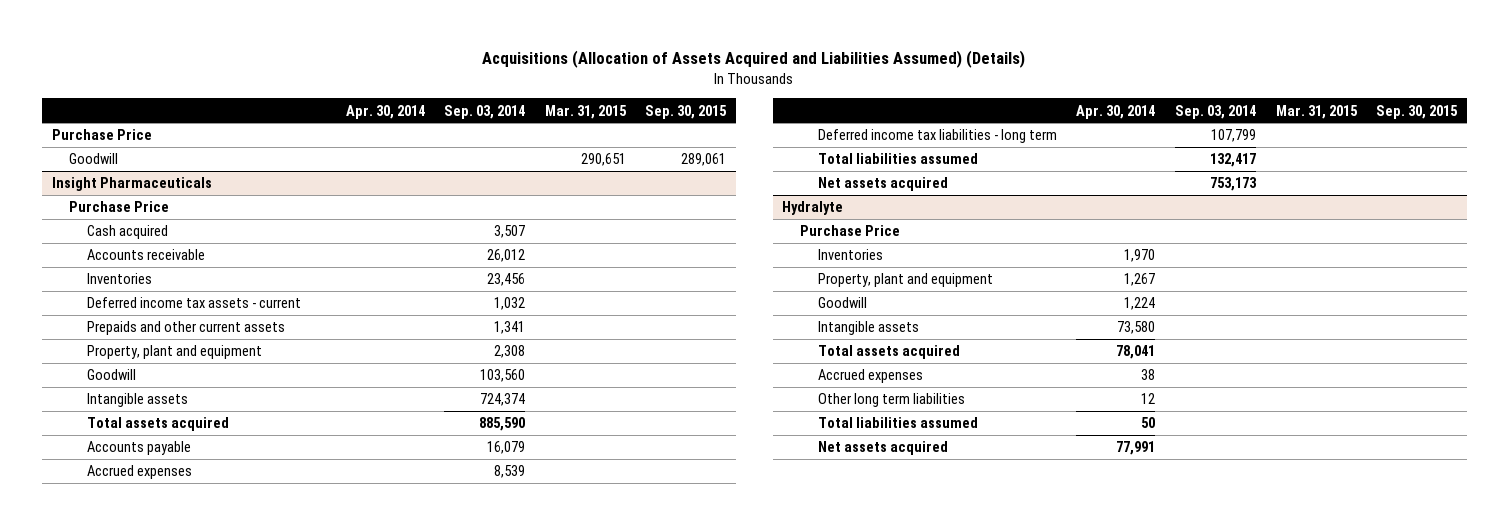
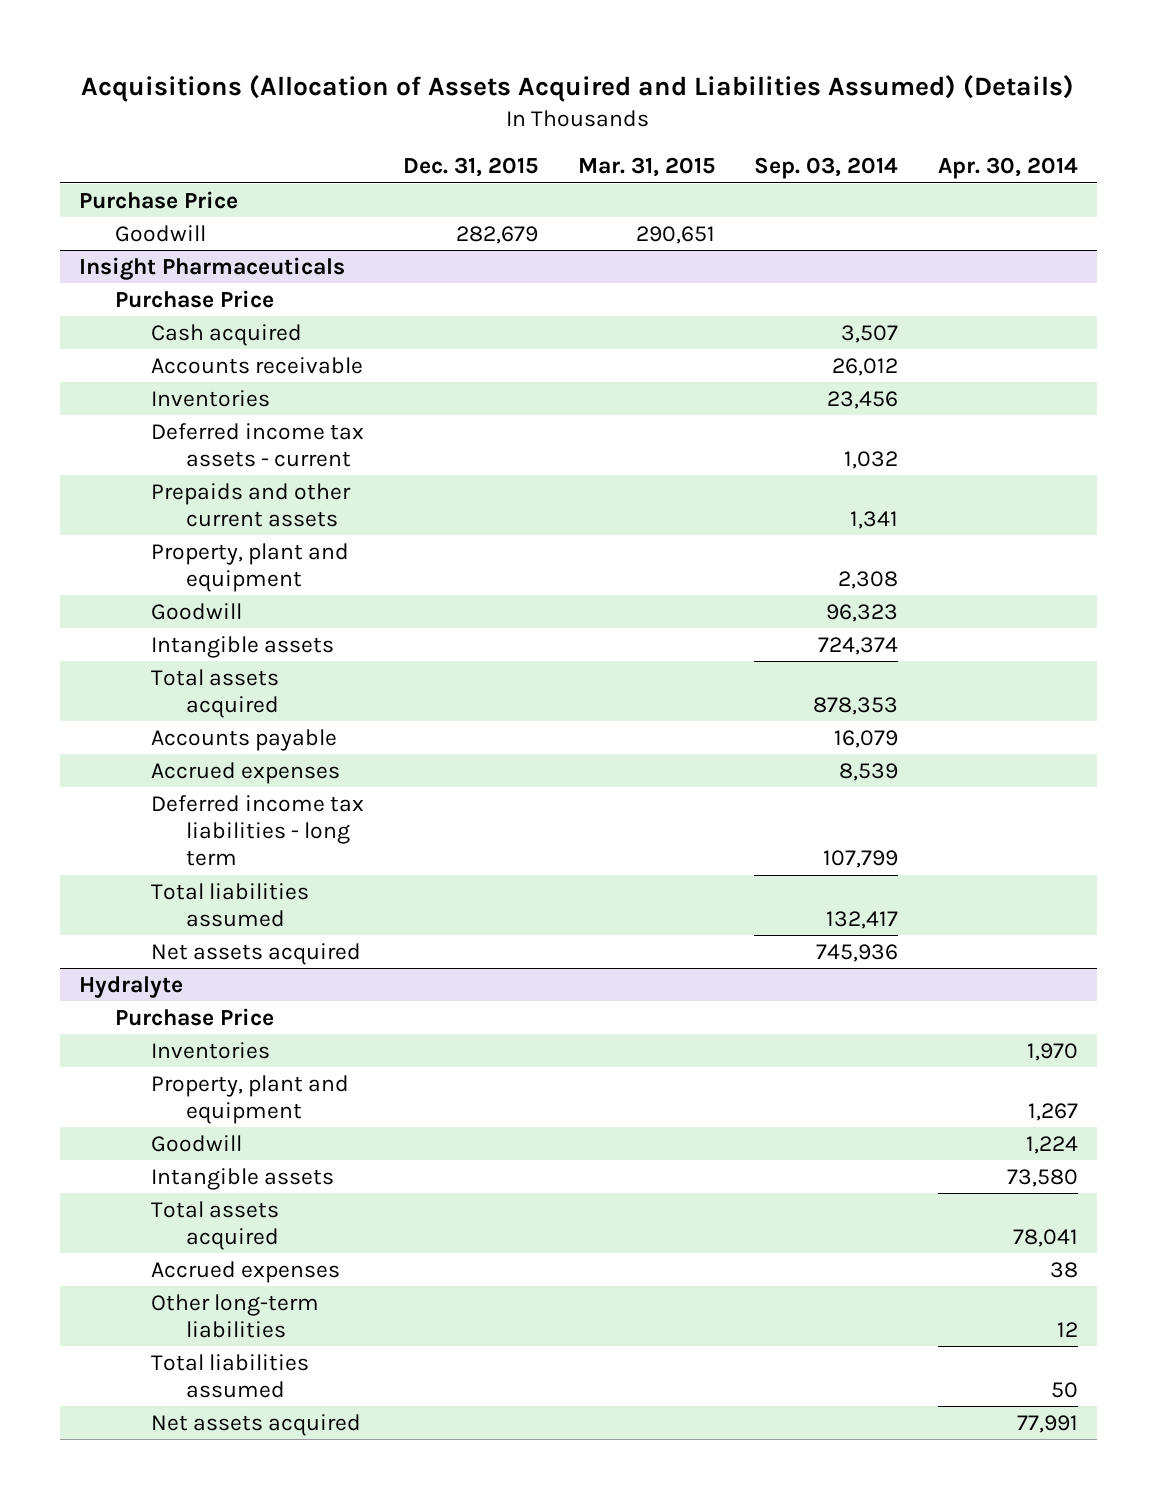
[645,104,728,119] Sep. 30, 2015 -> none
none -> [403,157,539,178] Dec. 31, 2015
[480,369,526,383] 103,560 -> [826,603,899,622] 96,323
[479,417,526,432] 885,590 -> [813,697,899,716] 878,353
[1210,177,1258,192] 753,173 -> [816,943,899,962] 745,936
[817,393,965,408] Other long term liabilities -> [150,1293,319,1339] Other long-term liabilities

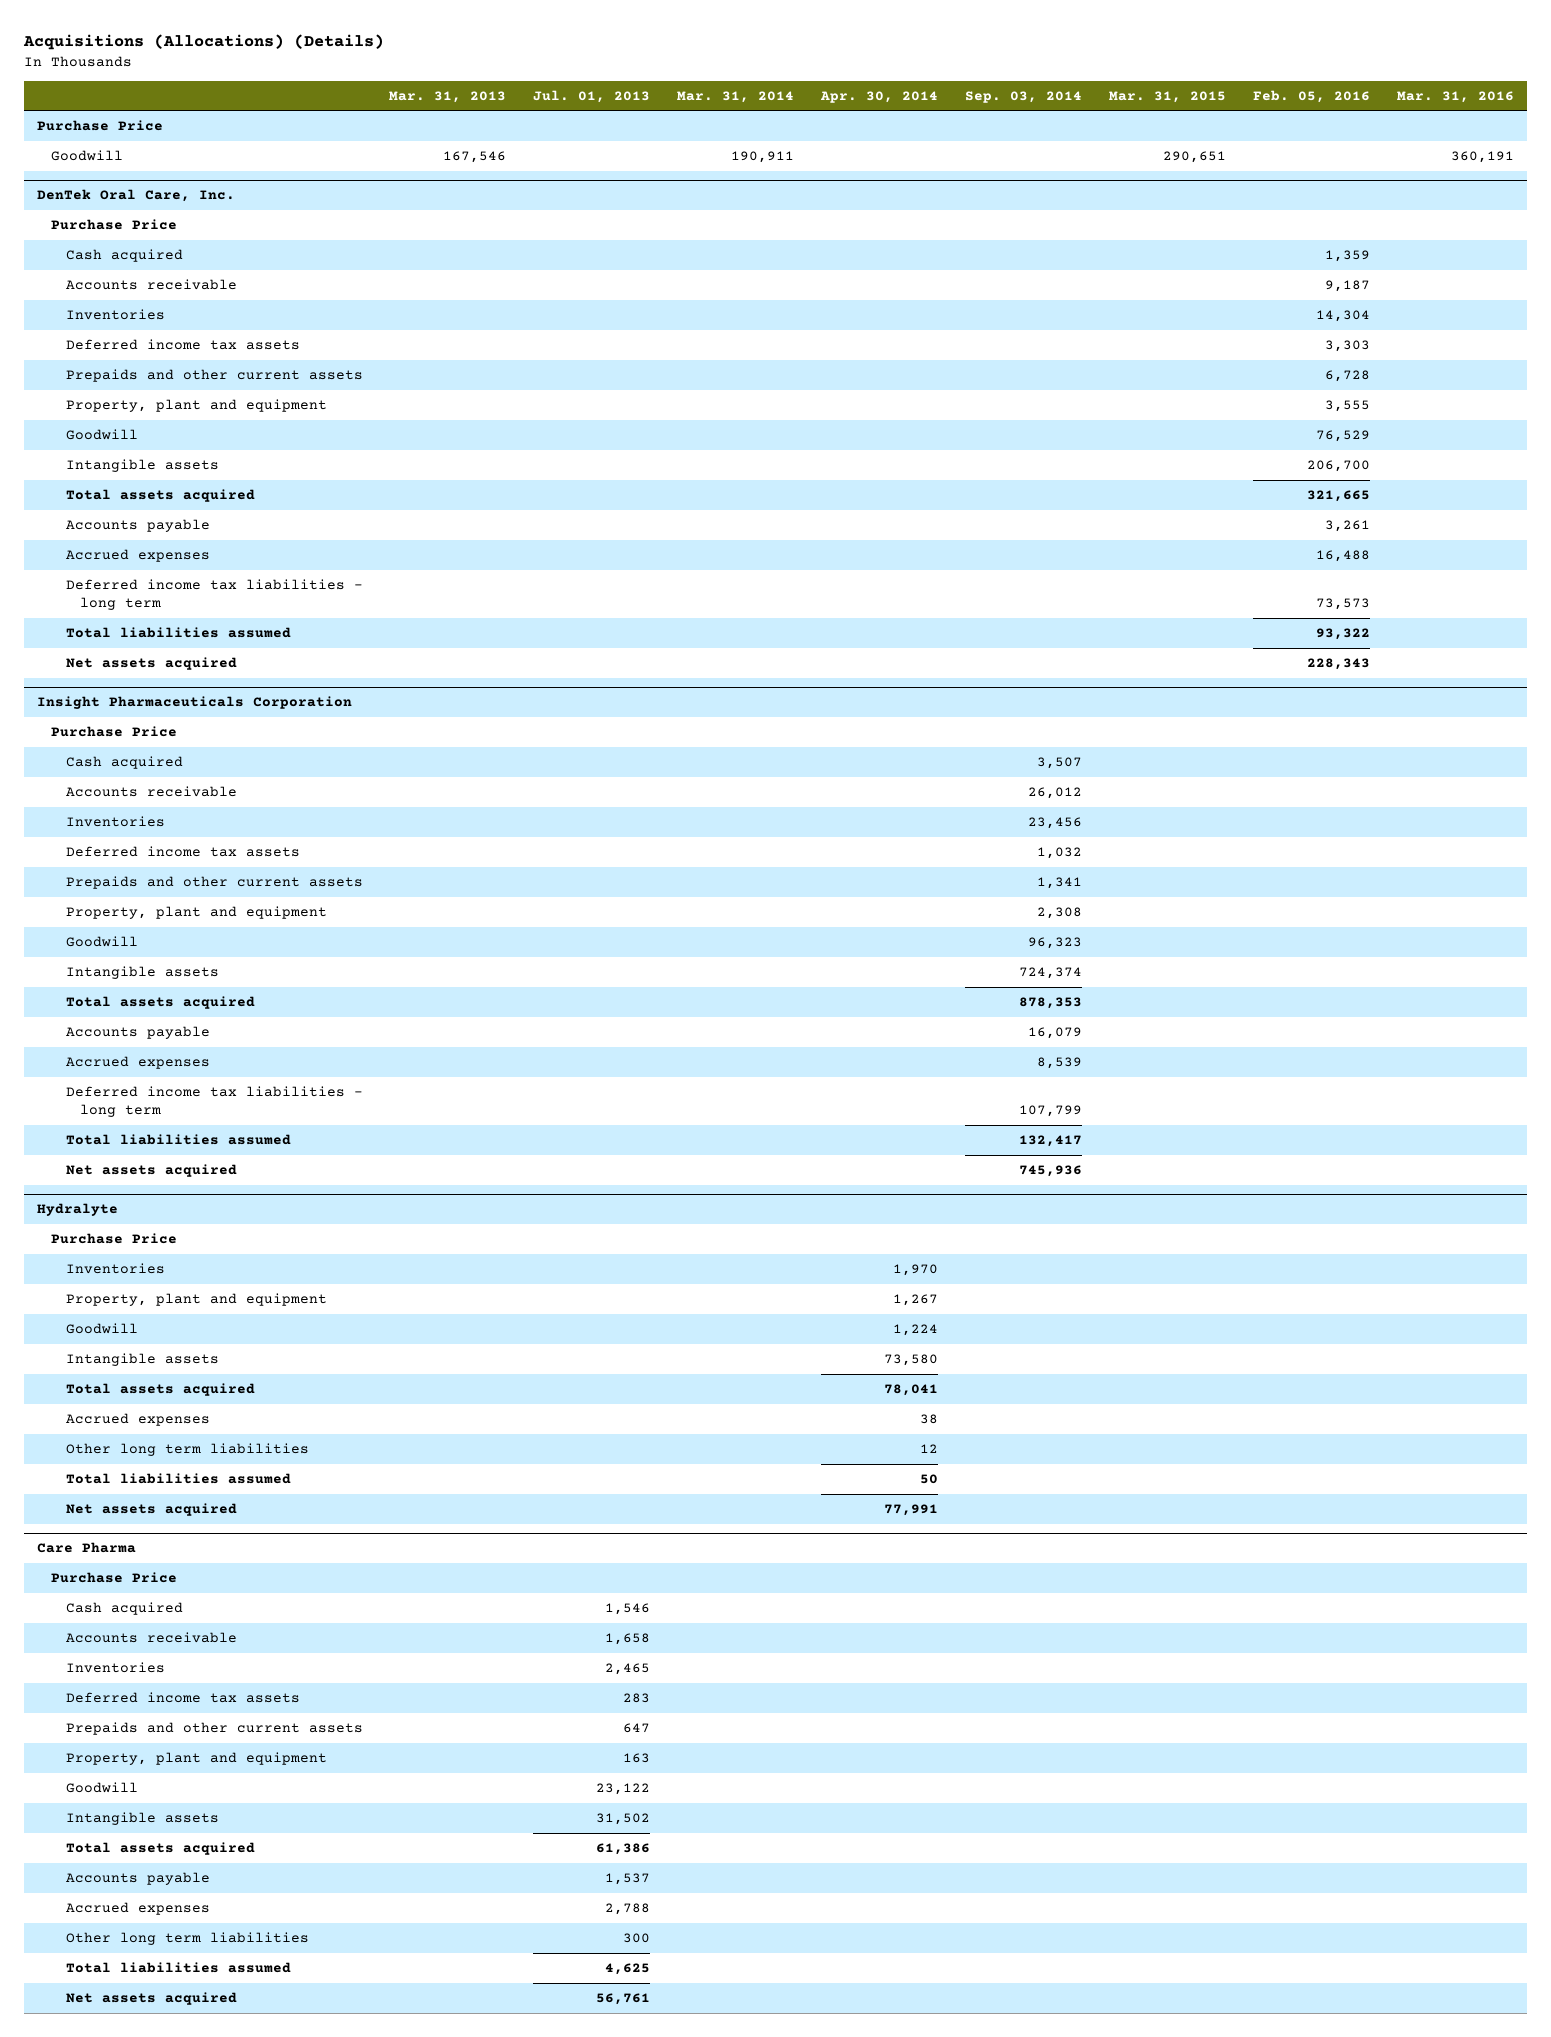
[81,75,1075,103] Acquisitions (Allocation of Assets Acquired and Liabilities Assumed) (Details) -> [22,34,384,51] Acquisitions (Allocations) (Details)
[403,157,539,178] Dec. 31, 2015 -> none
none -> [389,90,507,103] Mar. 31, 2013
none -> [533,89,651,103] Jul. 01, 2013
none -> [677,90,795,103] Mar. 31, 2014
none -> [1252,89,1370,103] Feb. 05, 2016
none -> [1396,90,1514,103] Mar. 31, 2016
none -> [37,189,236,203] DenTek Oral Care, Inc.
none -> [51,218,178,230] Purchase Price
none -> [65,248,183,262] Cash acquired
none -> [65,278,237,290] Accounts receivable
none -> [65,308,165,320] Inventories
none -> [65,338,300,350] Deferred income tax assets
none -> [65,368,363,382] Prepaids and other current assets
none -> [65,398,327,412] Property, plant and equipment
none -> [65,428,138,440] Goodwill
none -> [65,458,219,472] Intangible assets
none -> [65,488,255,502] Total assets acquired
none -> [65,518,210,532] Accounts payable
none -> [65,548,210,562] Accrued expenses
none -> [65,578,363,611] Deferred income tax liabilities - long term
none -> [65,626,291,638] Total liabilities assumed
none -> [65,656,237,670] Net assets acquired
[79,256,346,280] Insight Pharmaceuticals -> [37,696,353,710] Insight Pharmaceuticals Corporation
[150,422,364,468] Deferred income tax assets - current -> [65,845,300,857] Deferred income tax assets
[150,1293,319,1339] Other long-term liabilities -> [65,1442,309,1456] Other long term liabilities
none -> [37,1542,137,1554] Care Pharma
none -> [51,1571,178,1583] Purchase Price
none -> [65,1601,183,1615] Cash acquired
none -> [65,1631,237,1643] Accounts receivable
none -> [65,1661,165,1673] Inventories
none -> [65,1691,300,1703] Deferred income tax assets
none -> [65,1721,363,1735] Prepaids and other current assets
none -> [65,1751,327,1765] Property, plant and equipment
none -> [65,1781,138,1793] Goodwill
none -> [65,1811,219,1825] Intangible assets
none -> [65,1841,255,1855] Total assets acquired
none -> [65,1871,210,1885] Accounts payable
none -> [65,1901,210,1915] Accrued expenses
none -> [65,1931,309,1945] Other long term liabilities
none -> [65,1961,291,1973] Total liabilities assumed
none -> [65,1991,237,2005] Net assets acquired

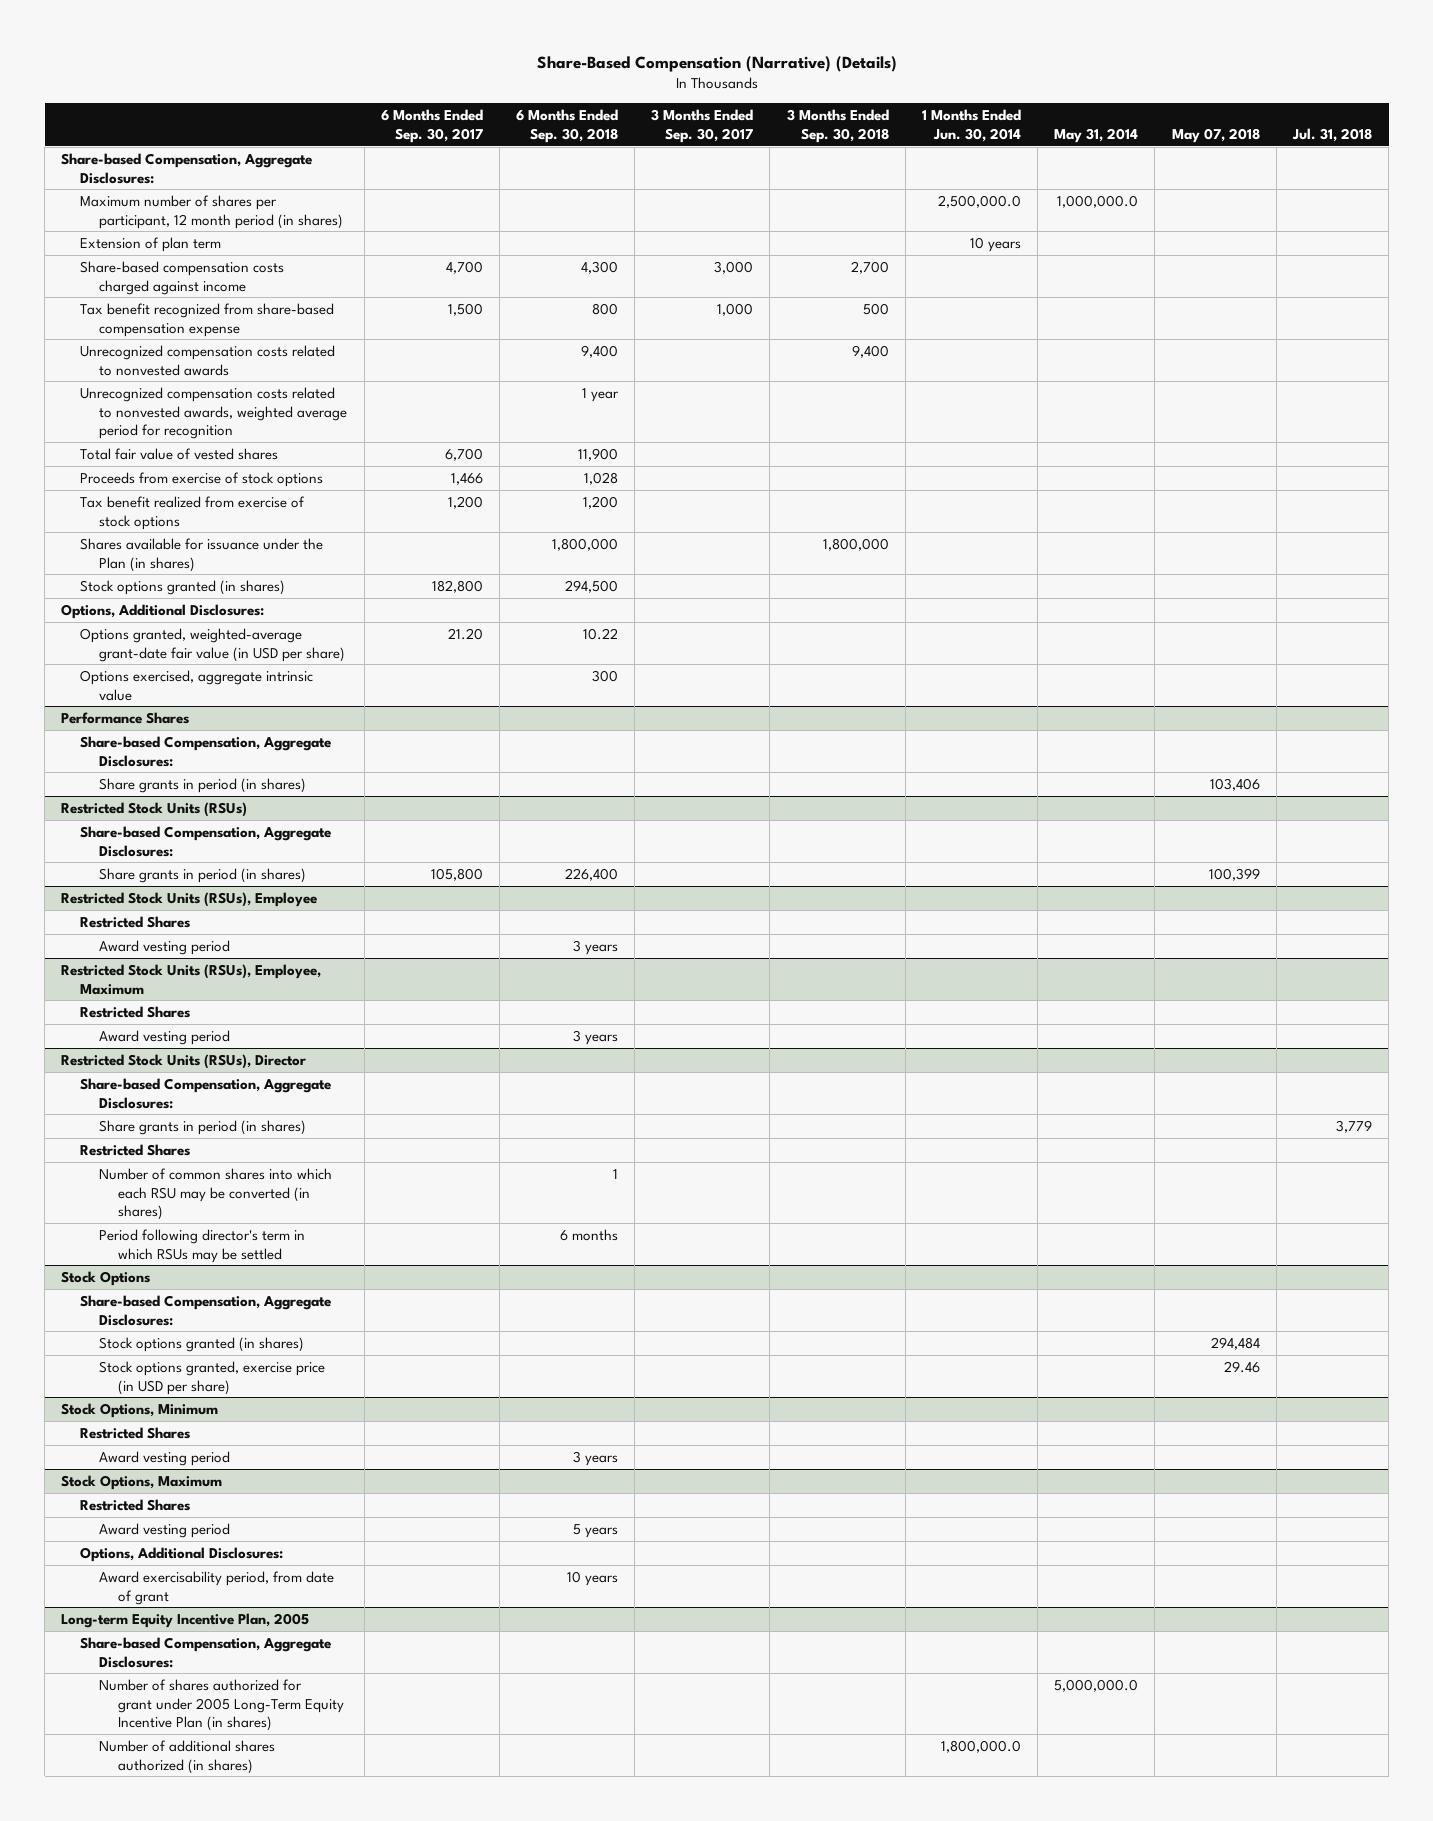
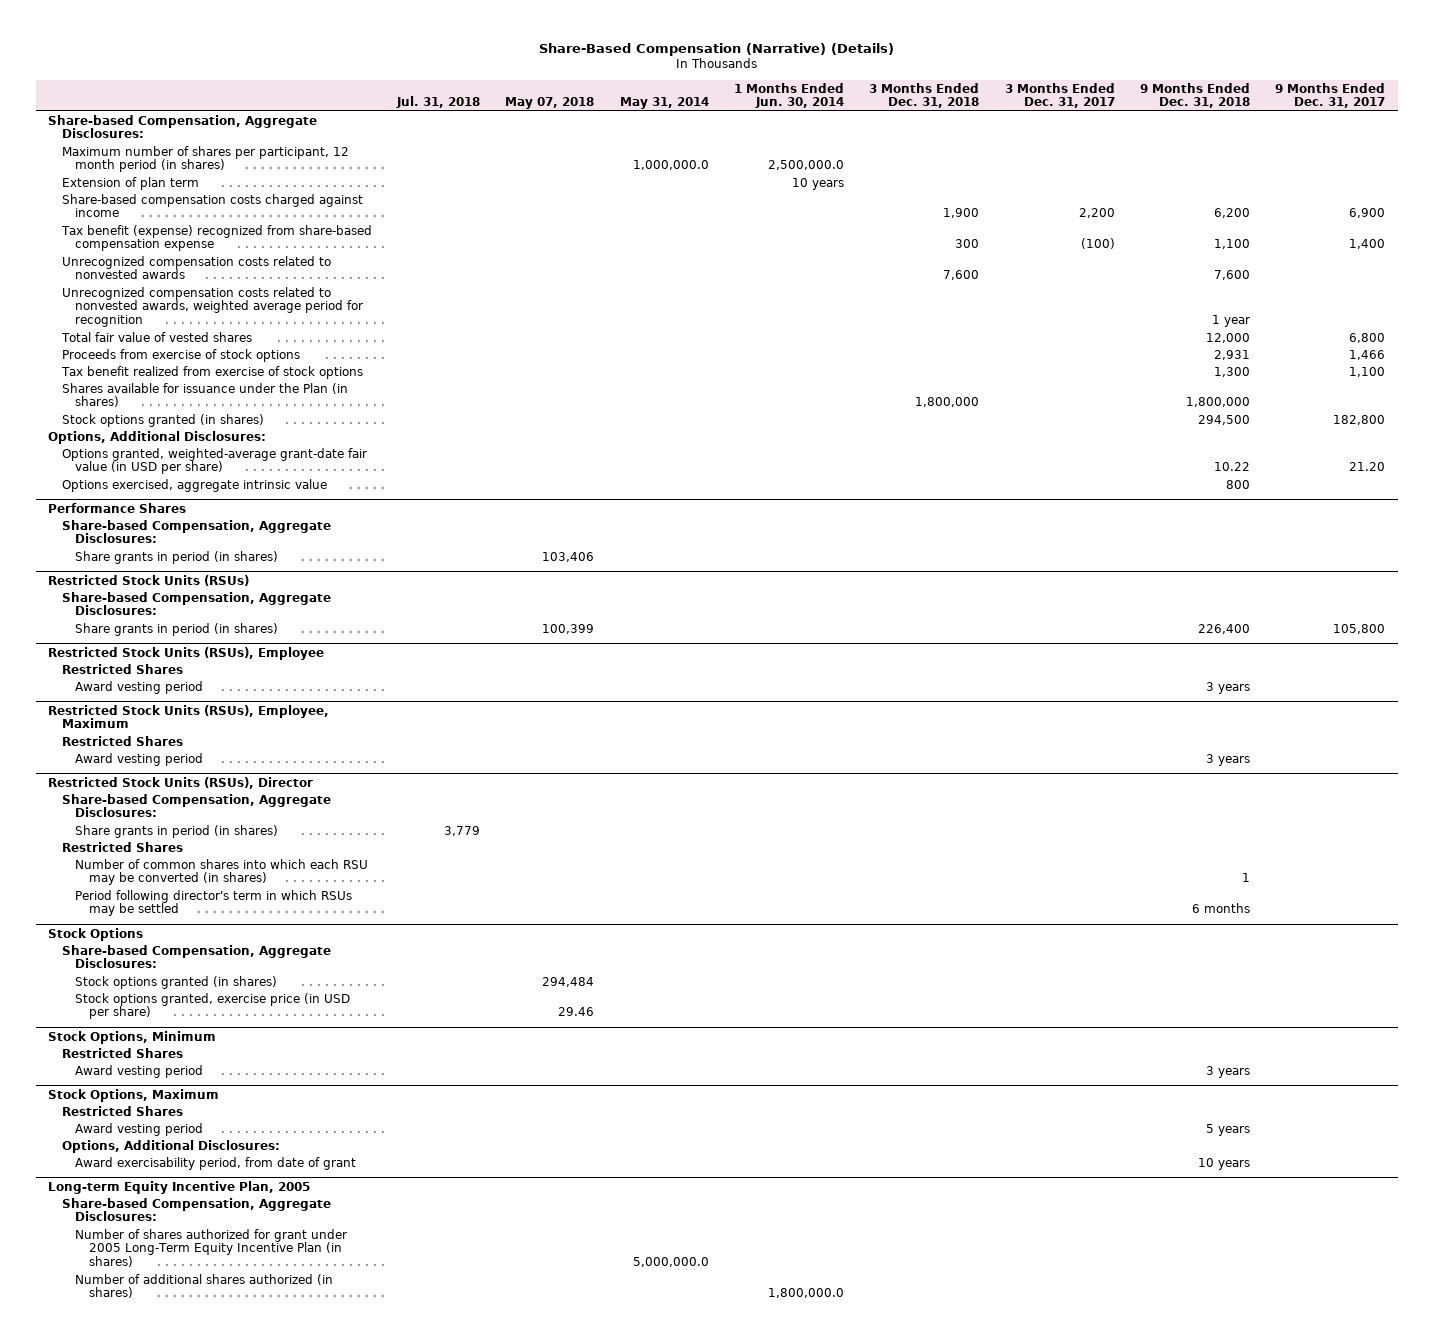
[380,108,483,143] 6 Months Ended Sep. 30, 2017 -> none
[516,108,619,143] 6 Months Ended Sep. 30, 2018 -> none
[651,108,754,143] 3 Months Ended Sep. 30, 2017 -> none
[786,108,889,143] 3 Months Ended Sep. 30, 2018 -> none
none -> [869,82,980,109] 3 Months Ended Dec. 31, 2018
none -> [1004,82,1115,109] 3 Months Ended Dec. 31, 2017
none -> [1139,82,1250,109] 9 Months Ended Dec. 31, 2018
none -> [1275,82,1386,109] 9 Months Ended Dec. 31, 2017
[80,302,335,337] Tax benefit recognized from share-based compensation expense -> [60,224,372,252] Tax benefit (expense) recognized from share-based compensation expense

